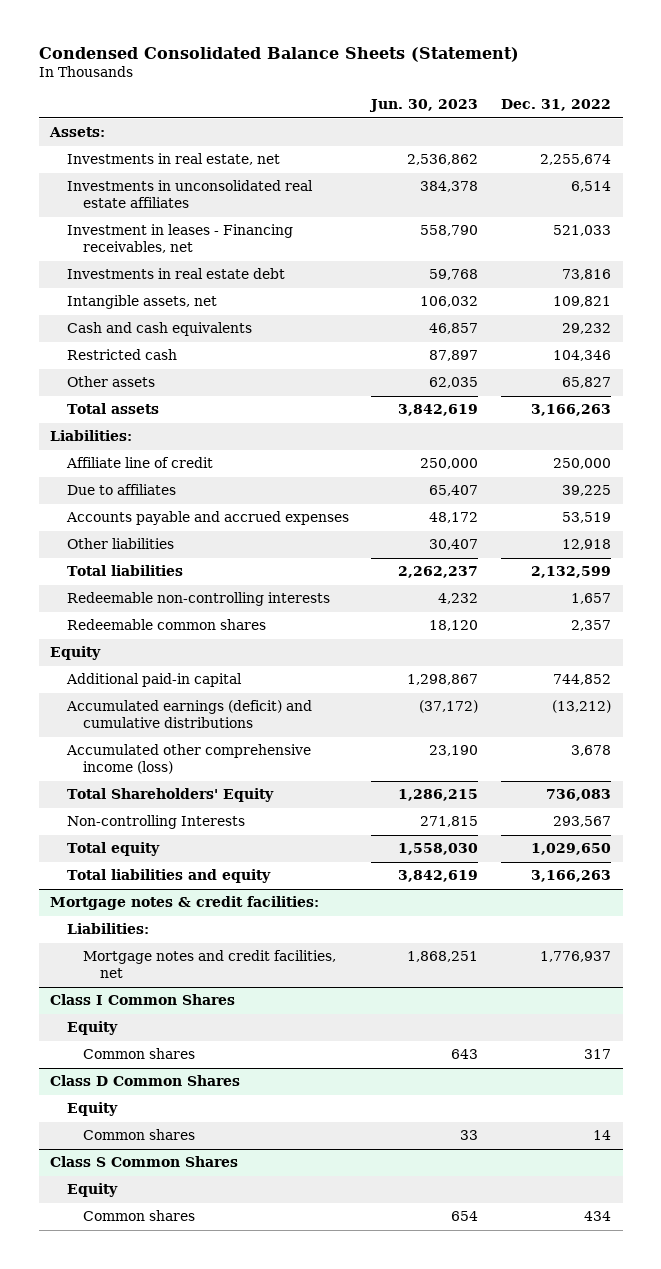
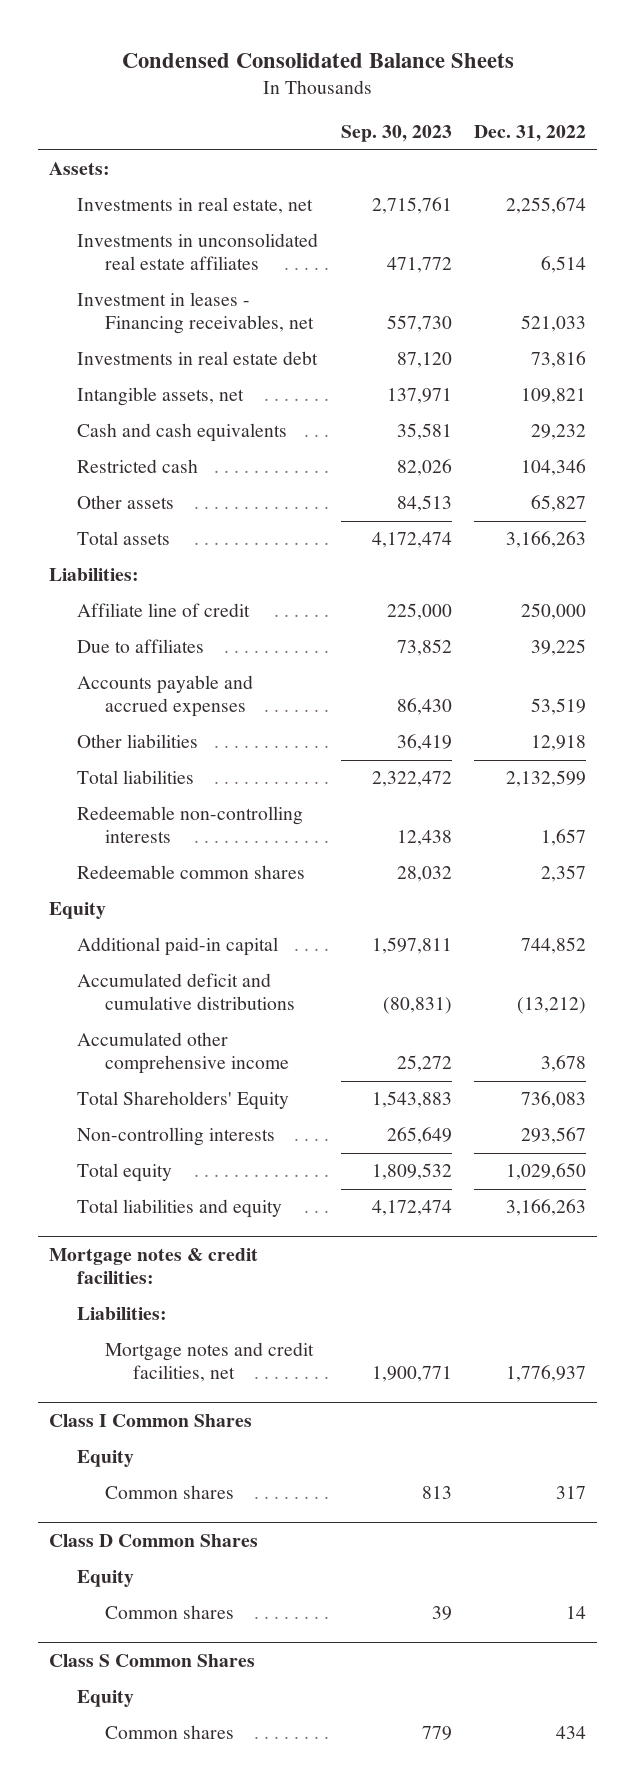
[38,47,519,63] Condensed Consolidated Balance Sheets (Statement) -> [121,52,514,68] Condensed Consolidated Balance Sheets
[369,99,479,113] Jun. 30, 2023 -> none
none -> [340,125,452,143] Sep. 30, 2023
[65,700,312,729] Accumulated earnings (deficit) and cumulative distributions -> [77,973,296,1011] Accumulated deficit and cumulative distributions
[65,744,311,775] Accumulated other comprehensive income (loss) -> [77,1032,290,1075] Accumulated other comprehensive income
[66,815,245,830] Non-controlling Interests -> [77,1127,276,1147] Non-controlling interests

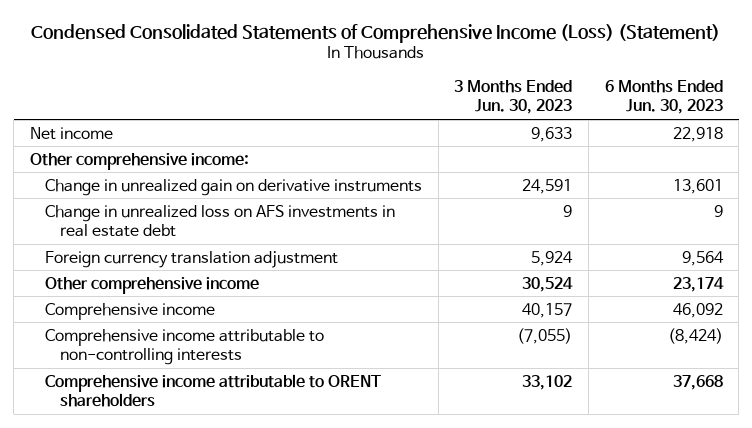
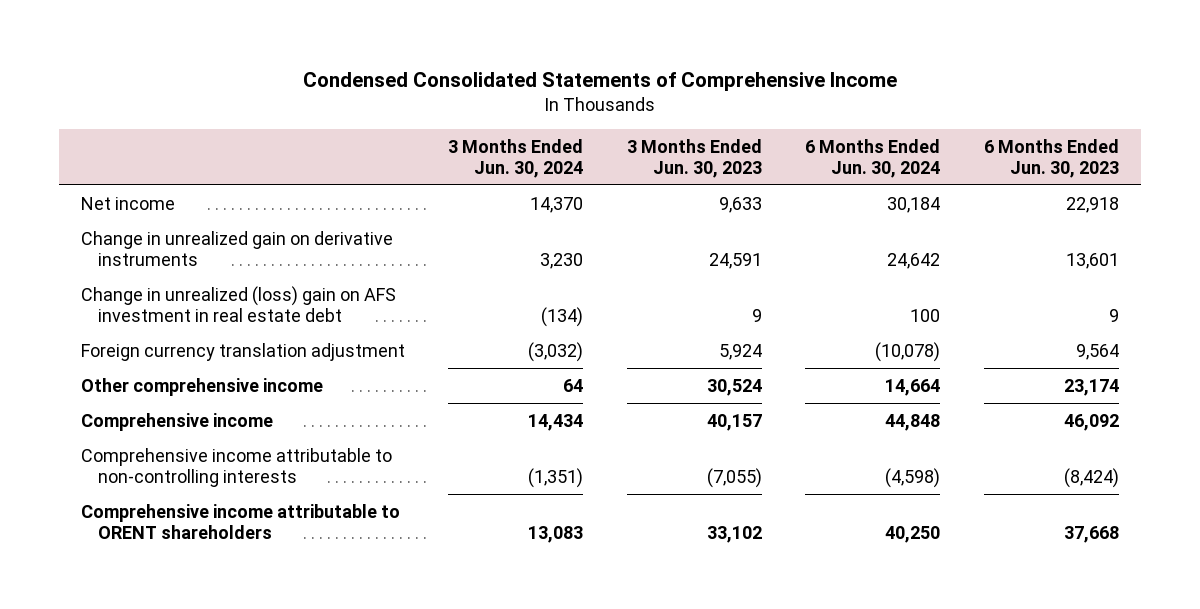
[31,23,721,43] Condensed Consolidated Statements of Comprehensive Income (Loss) (Statement) -> [302,71,897,91] Condensed Consolidated Statements of Comprehensive Income
none -> [448,138,584,178] 3 Months Ended Jun. 30, 2024
none -> [805,138,941,178] 6 Months Ended Jun. 30, 2024
[29,152,249,170] Other comprehensive income: -> none
[45,204,396,237] Change in unrealized loss on AFS investments in real estate debt -> [81,285,397,323] Change in unrealized (loss) gain on AFS investment in real estate debt

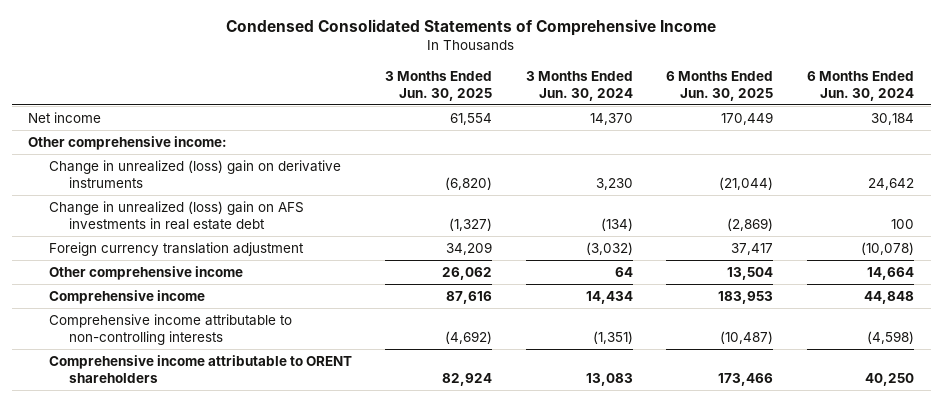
[626,138,762,178] 3 Months Ended Jun. 30, 2023 -> none
[983,138,1119,178] 6 Months Ended Jun. 30, 2023 -> none
none -> [385,70,493,101] 3 Months Ended Jun. 30, 2025
none -> [666,70,774,101] 6 Months Ended Jun. 30, 2025
none -> [28,135,228,150] Other comprehensive income:
[81,230,394,267] Change in unrealized gain on derivative instruments -> [48,159,341,189] Change in unrealized (loss) gain on derivative instruments
[81,285,397,323] Change in unrealized (loss) gain on AFS investment in real estate debt -> [48,200,304,231] Change in unrealized (loss) gain on AFS investments in real estate debt

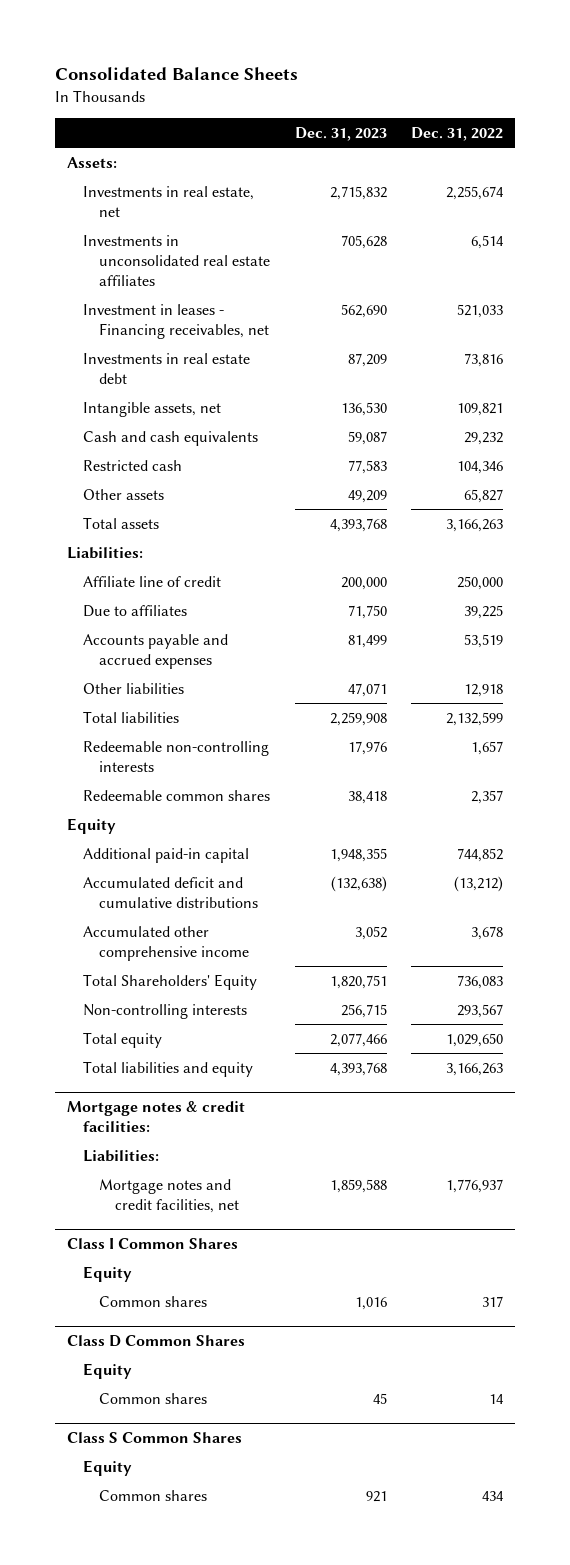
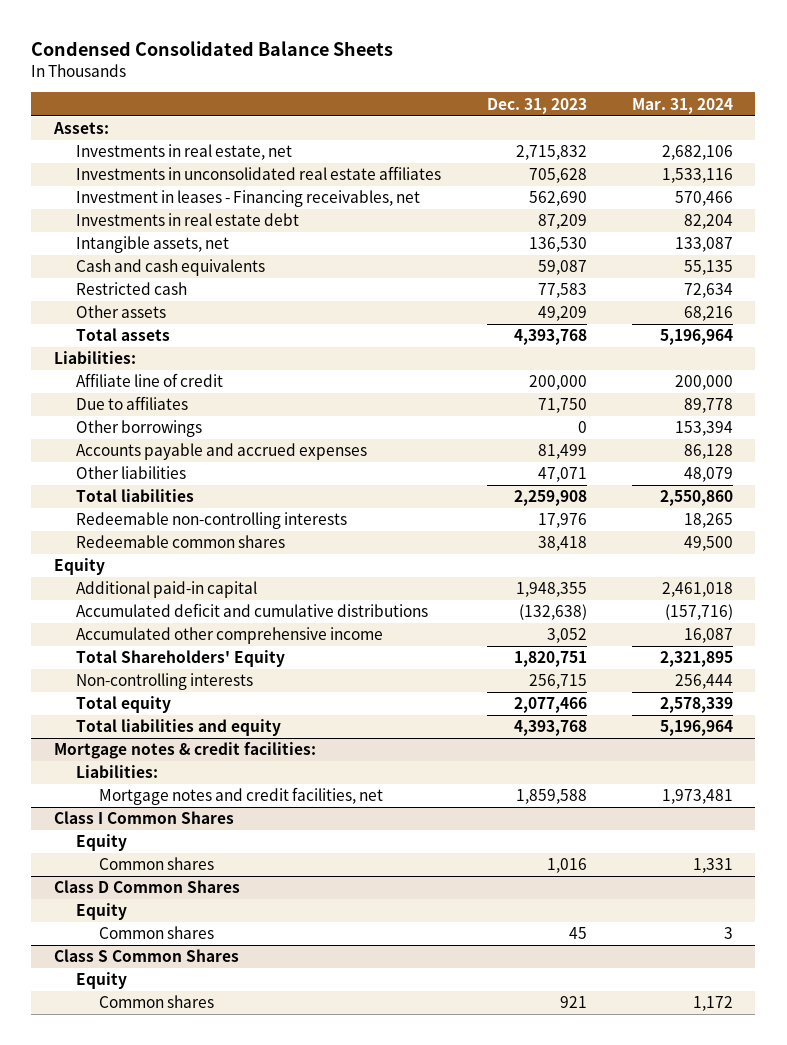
[55,67,299,81] Consolidated Balance Sheets -> [31,40,394,56] Condensed Consolidated Balance Sheets
[410,127,503,142] Dec. 31, 2022 -> none
none -> [631,97,733,114] Mar. 31, 2024
none -> [76,420,203,438] Other borrowings

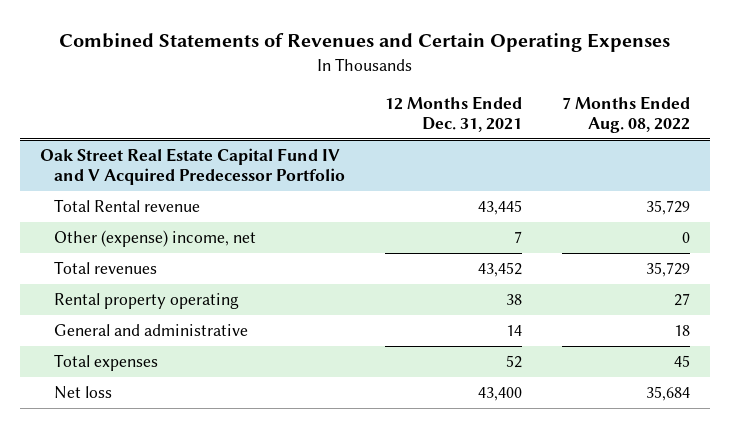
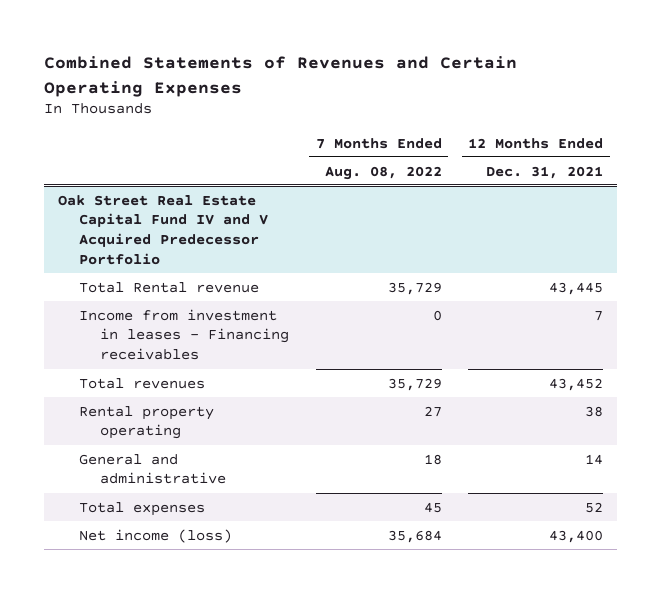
[54,229,257,247] Other (expense) income, net -> none
none -> [78,308,290,361] Income from investment in leases - Financing receivables
[54,385,113,399] Net loss -> [78,528,232,543] Net income (loss)

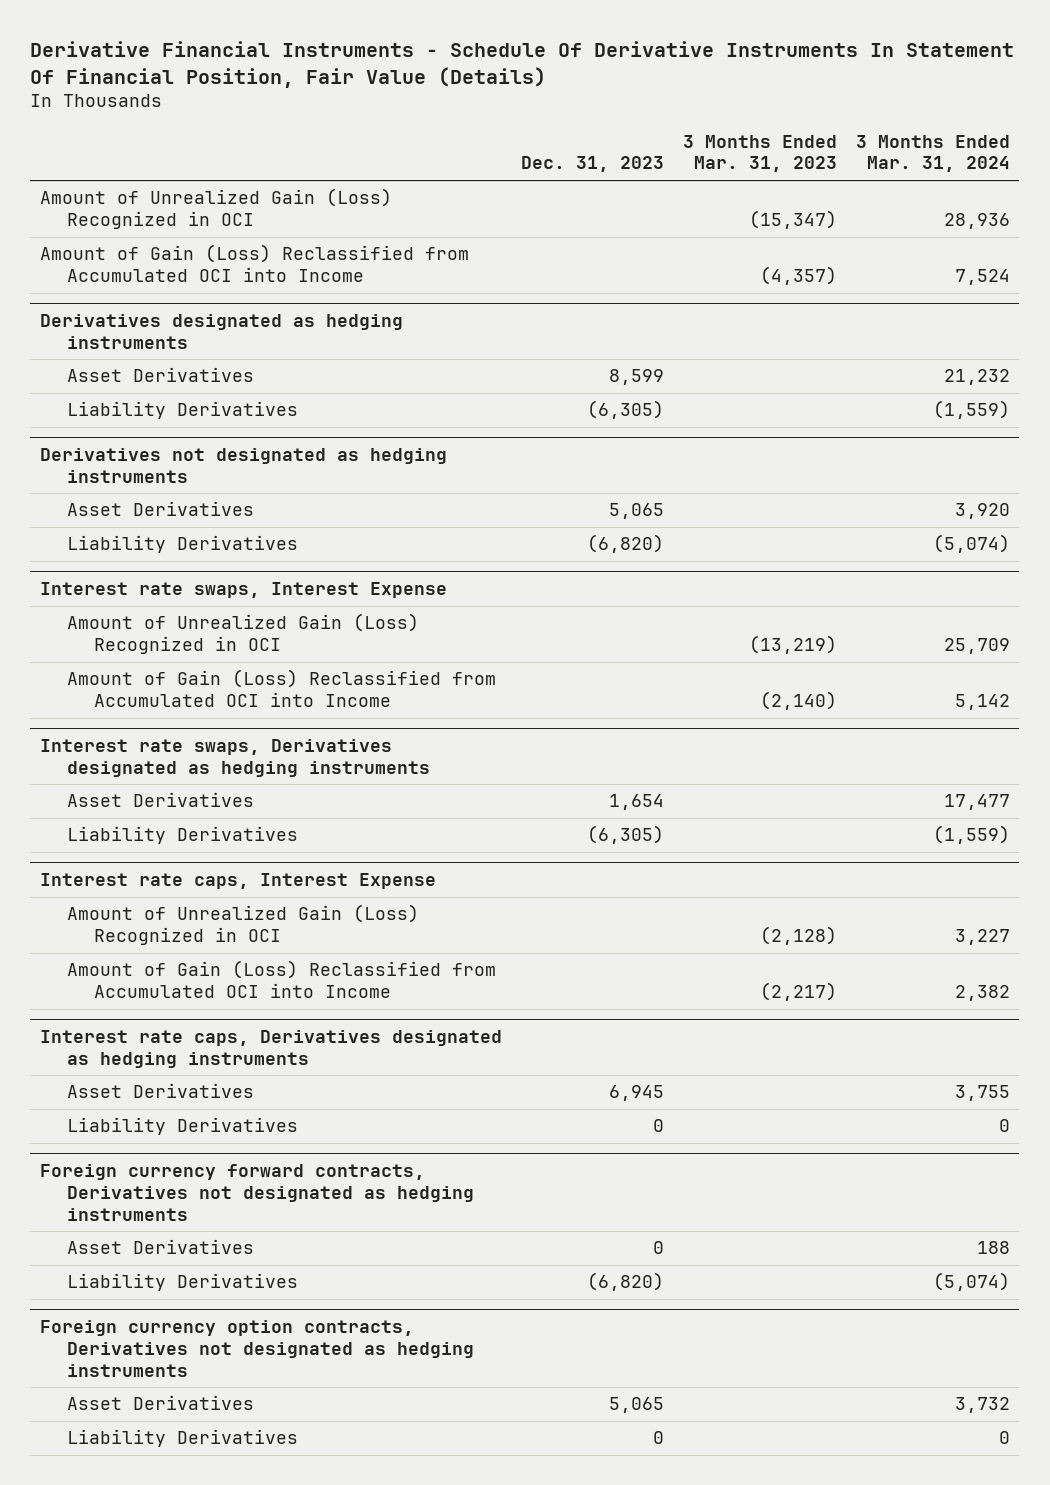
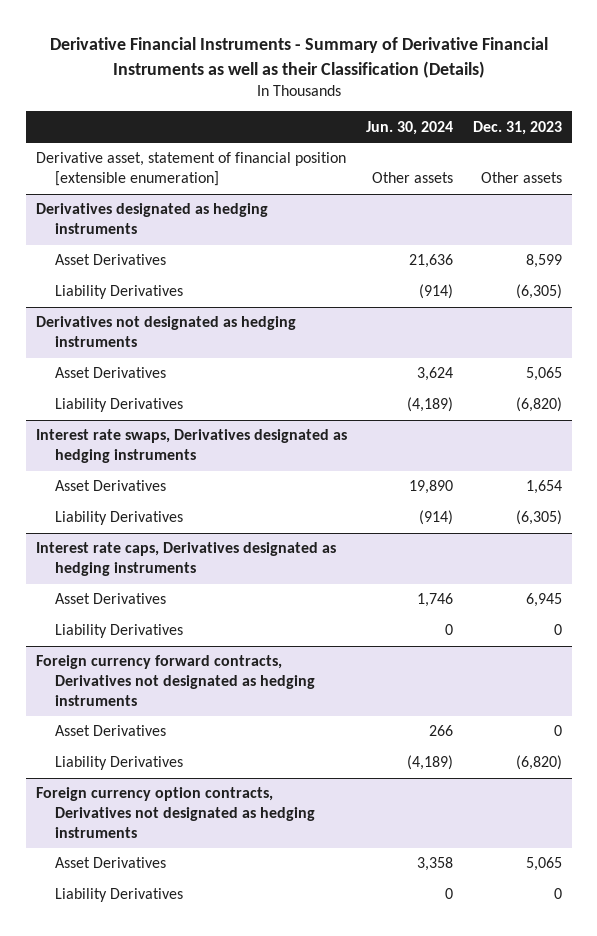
[30,41,1015,88] Derivative Financial Instruments - Schedule Of Derivative Instruments In Statement Of Financial Position, Fair Value (Details) -> [49,37,548,78] Derivative Financial Instruments - Summary of Derivative Financial Instruments as well as their Classification (Details)
[682,134,837,173] 3 Months Ended Mar. 31, 2023 -> none
[855,134,1010,173] 3 Months Ended Mar. 31, 2024 -> none
none -> [366,120,454,135] Jun. 30, 2024
[39,188,392,229] Amount of Unrealized Gain (Loss) Recognized in OCI -> none
[39,244,469,282] Amount of Gain (Loss) Reclassified from Accumulated OCI into Income -> none
none -> [35,152,346,187] Derivative asset, statement of financial position [extensible enumeration]
[39,582,447,599] Interest rate swaps, Interest Expense -> none
[66,613,419,654] Amount of Unrealized Gain (Loss) Recognized in OCI -> none
[66,669,496,707] Amount of Gain (Loss) Reclassified from Accumulated OCI into Income -> none
[39,873,436,890] Interest rate caps, Interest Expense -> none
[66,904,419,945] Amount of Unrealized Gain (Loss) Recognized in OCI -> none
[66,960,496,998] Amount of Gain (Loss) Reclassified from Accumulated OCI into Income -> none

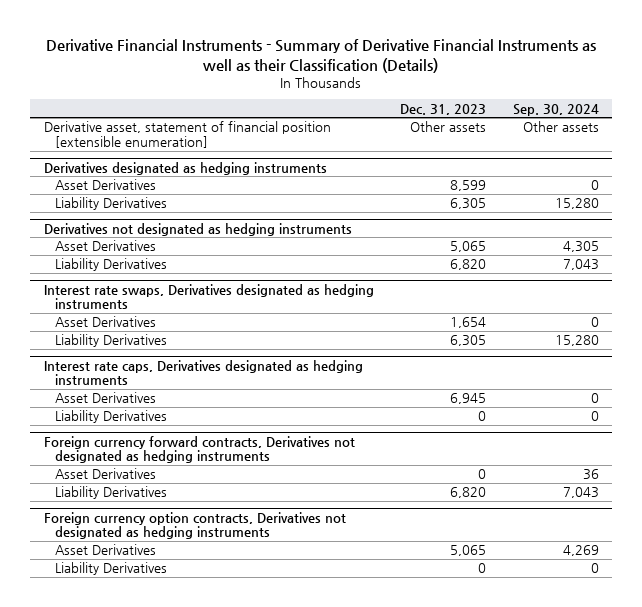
[366,120,454,135] Jun. 30, 2024 -> none
none -> [512,103,599,116] Sep. 30, 2024
[515,284,562,300] (6,305) -> [450,198,487,210] 6,305
[515,397,562,413] (6,820) -> [450,259,487,271] 6,820
[515,510,562,526] (6,305) -> [450,335,487,347] 6,305
[515,755,562,771] (6,820) -> [450,487,487,499] 6,820

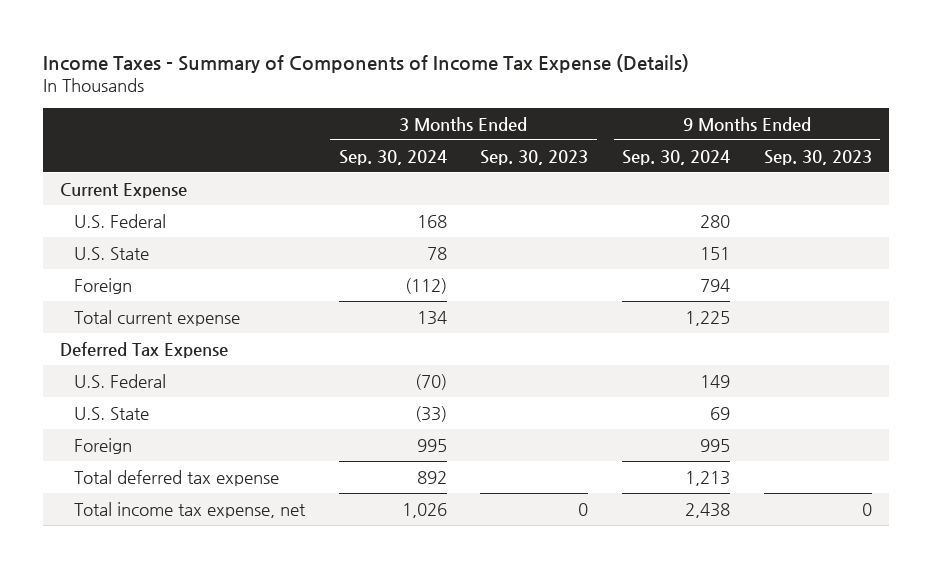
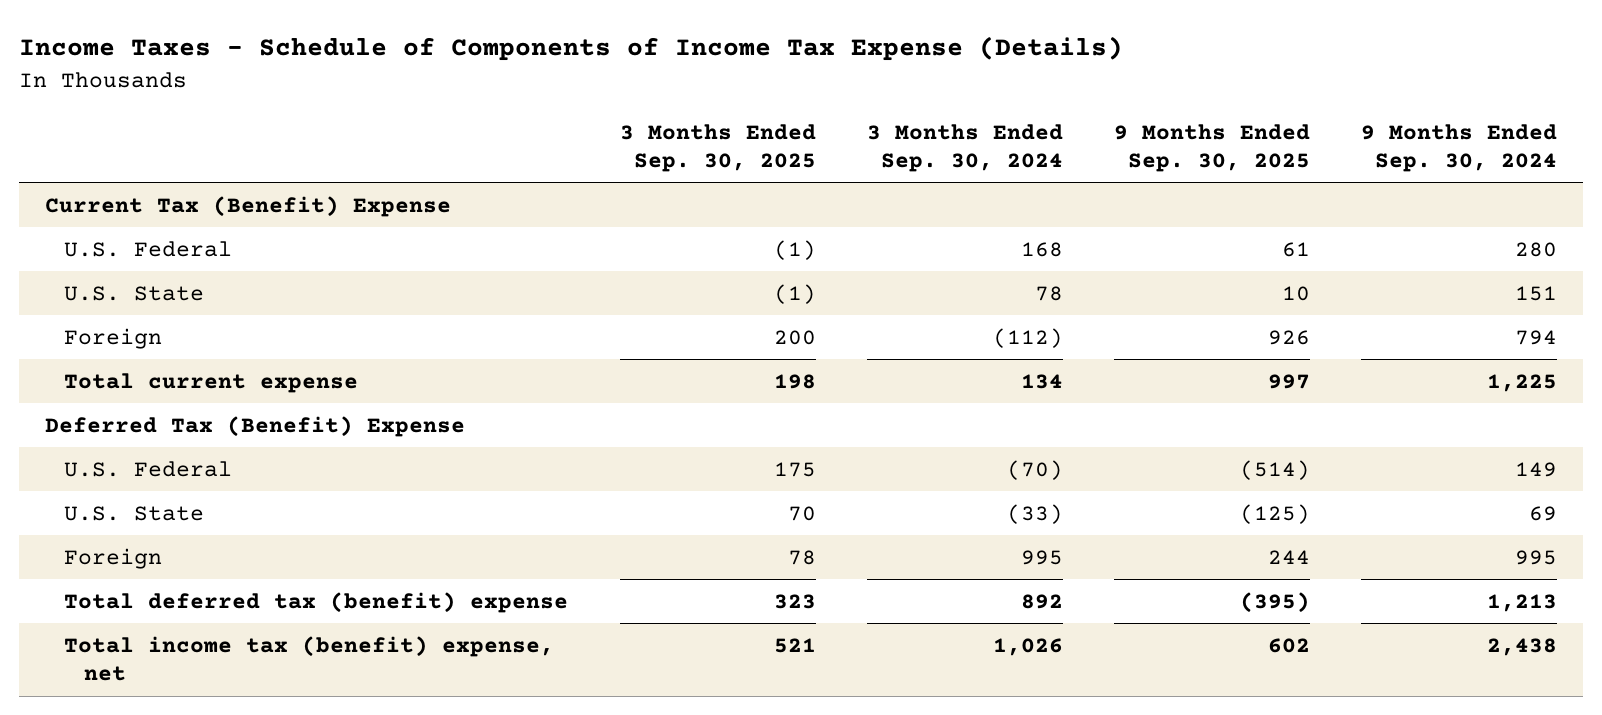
[42,53,689,73] Income Taxes - Summary of Components of Income Tax Expense (Details) -> [19,36,1124,62] Income Taxes - Schedule of Components of Income Tax Expense (Details)
[480,149,589,165] Sep. 30, 2023 -> none
[763,149,872,165] Sep. 30, 2023 -> none
none -> [619,123,816,172] 3 Months Ended Sep. 30, 2025
none -> [1114,123,1311,172] 9 Months Ended Sep. 30, 2025
[59,182,187,198] Current Expense -> [44,195,451,217] Current Tax (Benefit) Expense
[59,341,228,358] Deferred Tax Expense -> [44,415,465,437] Deferred Tax (Benefit) Expense
[73,469,279,486] Total deferred tax expense -> [64,591,569,613] Total deferred tax (benefit) expense
[73,501,306,518] Total income tax expense, net -> [64,635,555,682] Total income tax (benefit) expense, net

